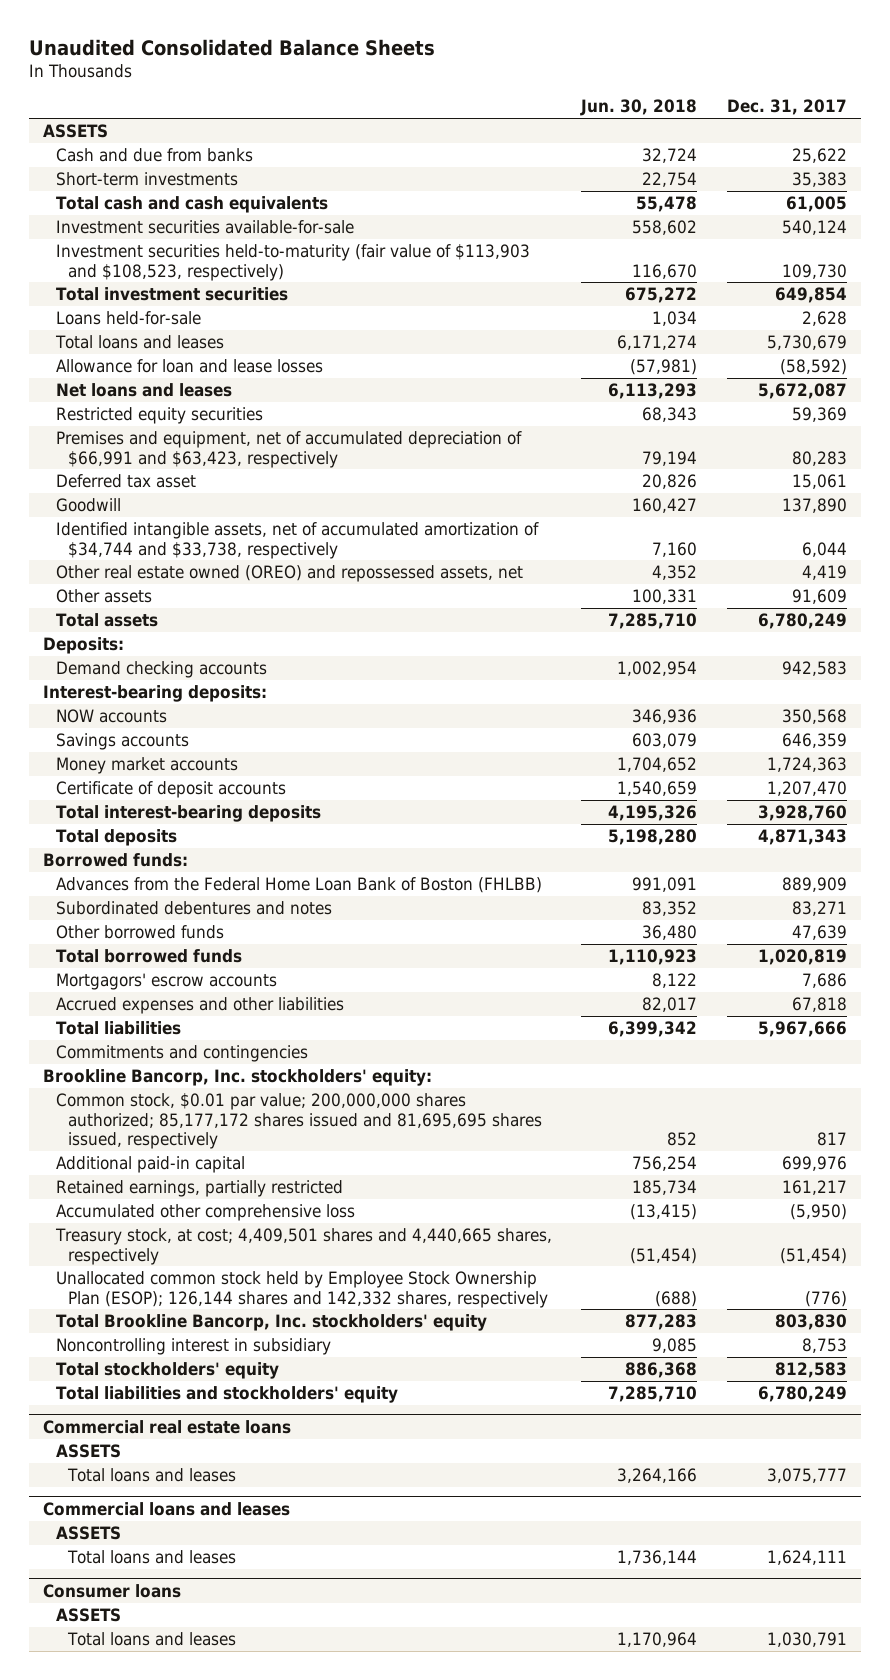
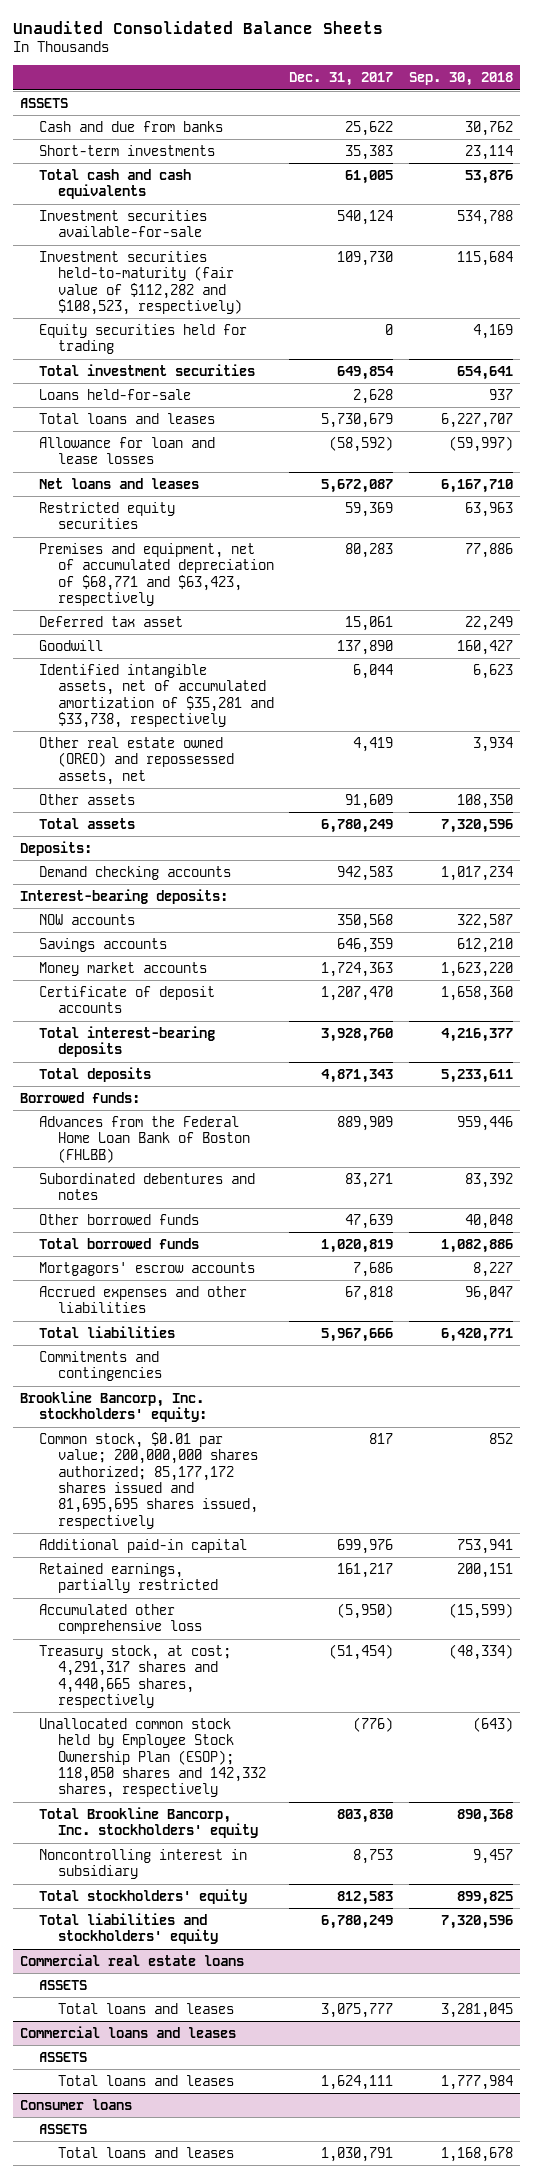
[580,99,698,117] Jun. 30, 2018 -> none
none -> [408,72,513,87] Sep. 30, 2018
[55,244,530,281] Investment securities held-to-maturity (fair value of $113,903 and $108,523, respectively) -> [39,250,242,316] Investment securities held-to-maturity (fair value of $112,282 and $108,523, respectively)
none -> [39,323,248,355] Equity securities held for trading
[55,431,522,468] Premises and equipment, net of accumulated depreciation of $66,991 and $63,423, respectively -> [39,542,274,607] Premises and equipment, net of accumulated depreciation of $68,771 and $63,423, respectively
[55,522,539,559] Identified intangible assets, net of accumulated amortization of $34,744 and $33,738, respectively -> [39,663,274,729] Identified intangible assets, net of accumulated amortization of $35,281 and $33,738, respectively
[54,1228,552,1265] Treasury stock, at cost; 4,409,501 shares and 4,440,665 shares, respectively -> [39,1644,232,1709] Treasury stock, at cost; 4,291,317 shares and 4,440,665 shares, respectively
[55,1271,549,1308] Unallocated common stock held by Employee Stock Ownership Plan (ESOP); 126,144 shares and 142,332 shares, respectively -> [39,1717,266,1799] Unallocated common stock held by Employee Stock Ownership Plan (ESOP); 118,050 shares and 142,332 shares, respectively

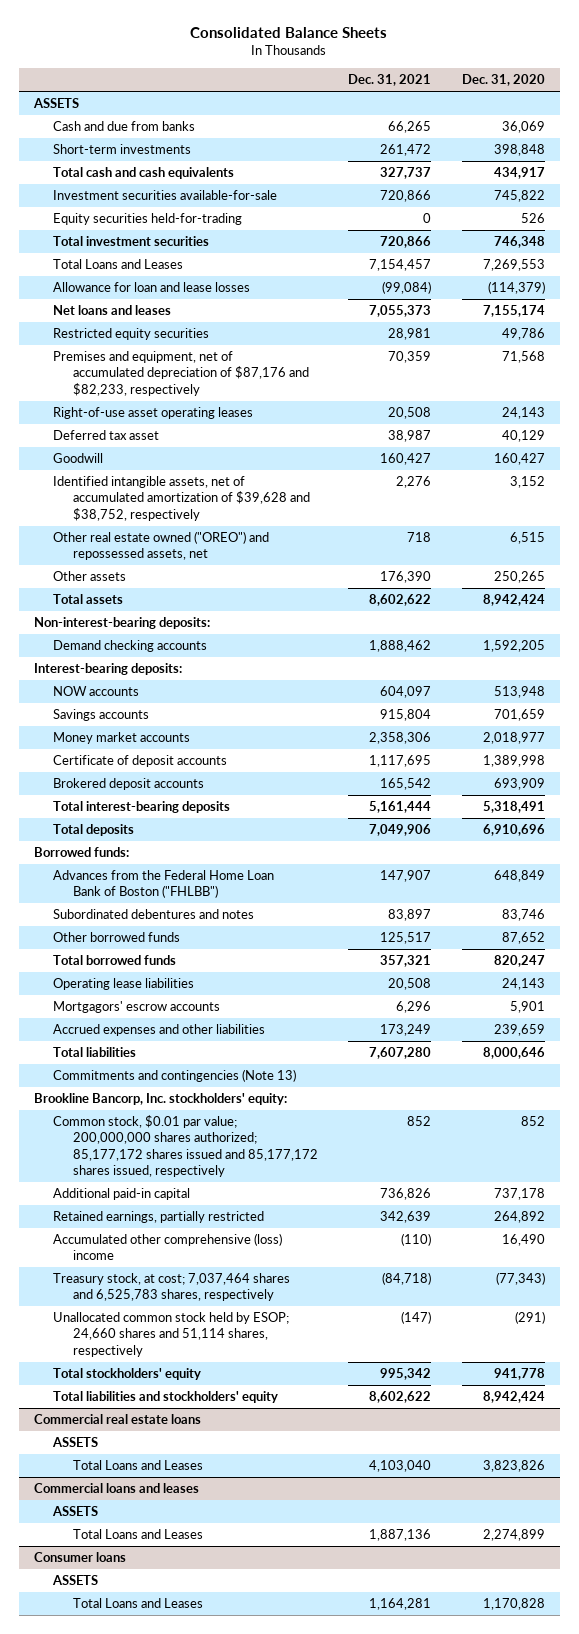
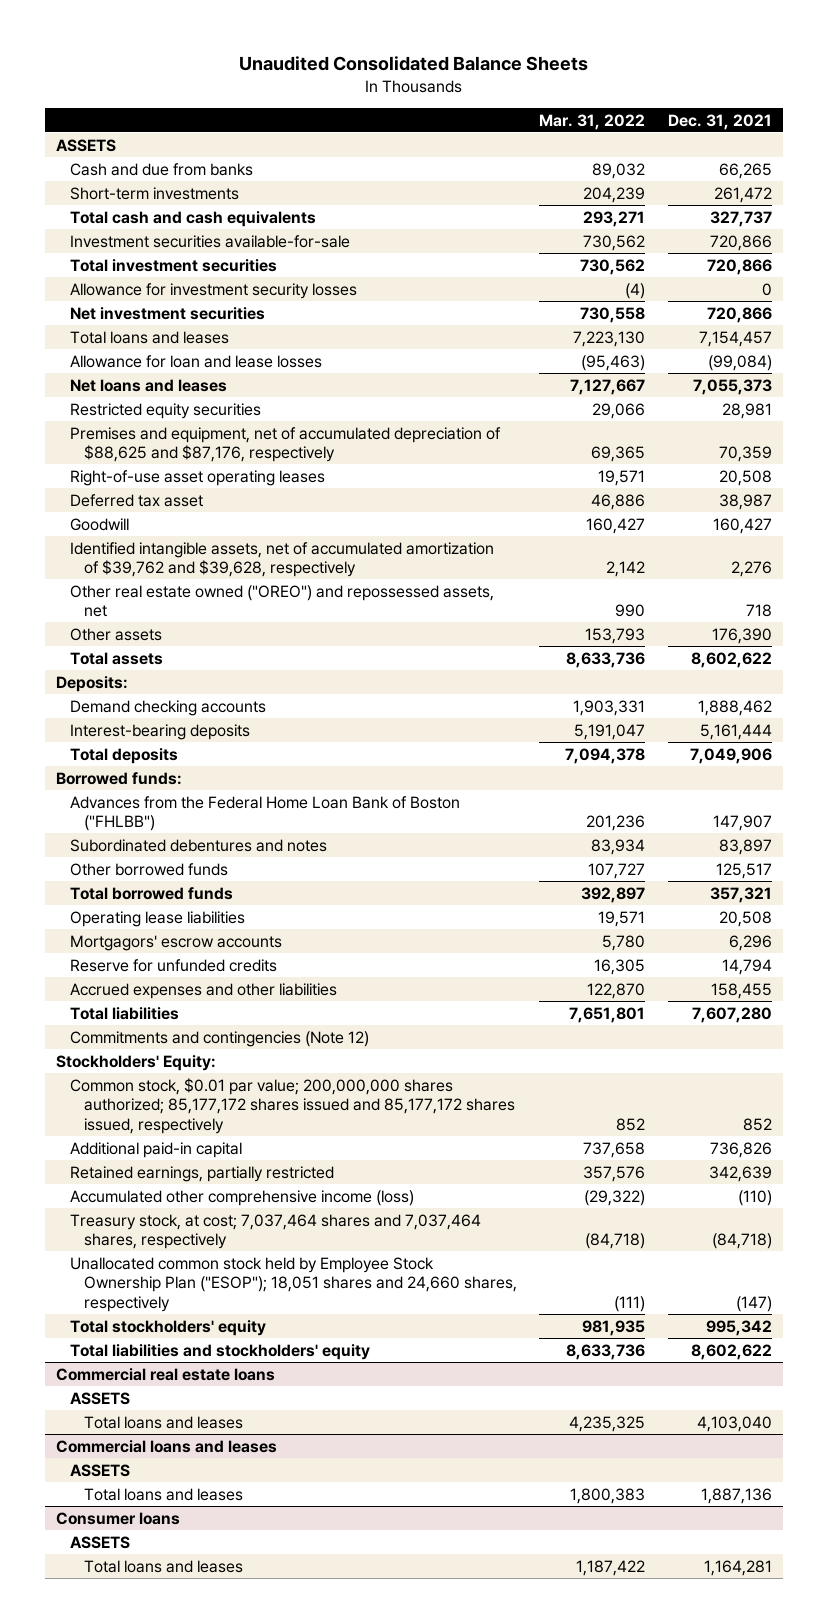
[190,27,388,39] Consolidated Balance Sheets -> [239,56,589,72] Unaudited Consolidated Balance Sheets
[461,74,545,87] Dec. 31, 2020 -> none
none -> [539,113,646,130] Mar. 31, 2022
[53,213,243,226] Equity securities held-for-trading -> none
none -> [70,282,358,299] Allowance for investment security losses
none -> [70,306,266,320] Net investment securities
[53,259,184,270] Total Loans and Leases -> [70,330,230,344] Total loans and leases
[53,351,309,396] Premises and equipment, net of accumulated depreciation of $87,176 and $82,233, respectively -> [70,426,502,463] Premises and equipment, net of accumulated depreciation of $88,625 and $87,176, respectively
[53,476,310,521] Identified intangible assets, net of accumulated amortization of $39,628 and $38,752, respectively -> [70,541,495,578] Identified intangible assets, net of accumulated amortization of $39,762 and $39,628, respectively
[33,617,210,630] Non-interest-bearing deposits: -> none
none -> [56,675,129,692] Deposits:
[33,663,182,676] Interest-bearing deposits: -> none
[53,686,140,697] NOW accounts -> none
[53,709,150,722] Savings accounts -> none
[53,732,191,745] Money market accounts -> none
[53,755,228,768] Certificate of deposit accounts -> none
[53,778,205,791] Brokered deposit accounts -> none
[53,801,231,814] Total interest-bearing deposits -> [70,723,251,740] Interest-bearing deposits
none -> [70,958,278,972] Reserve for unfunded credits
[380,1024,432,1037] 173,249 -> [710,982,772,999] 158,455
[33,1093,287,1106] Brookline Bancorp, Inc. stockholders' equity: -> none
[53,1069,297,1083] Commitments and contingencies (Note 13) -> [70,1030,370,1047] Commitments and contingencies (Note 12)
none -> [56,1054,217,1071] Stockholders' Equity:
[53,1233,283,1261] Accumulated other comprehensive (loss) income -> [70,1189,415,1206] Accumulated other comprehensive income (loss)
[53,1273,291,1302] Treasury stock, at cost; 7,037,464 shares and 6,525,783 shares, respectively -> [70,1213,482,1250] Treasury stock, at cost; 7,037,464 shares and 7,037,464 shares, respectively
[53,1312,290,1357] Unallocated common stock held by ESOP; 24,660 shares and 51,114 shares, respectively -> [70,1256,517,1312] Unallocated common stock held by Employee Stock Ownership Plan ("ESOP"); 18,051 shares and 24,660 shares, respectively
[72,1460,203,1471] Total Loans and Leases -> [83,1415,243,1429] Total loans and leases
[72,1529,203,1540] Total Loans and Leases -> [83,1487,243,1501] Total loans and leases
[72,1598,203,1609] Total Loans and Leases -> [83,1559,243,1573] Total loans and leases

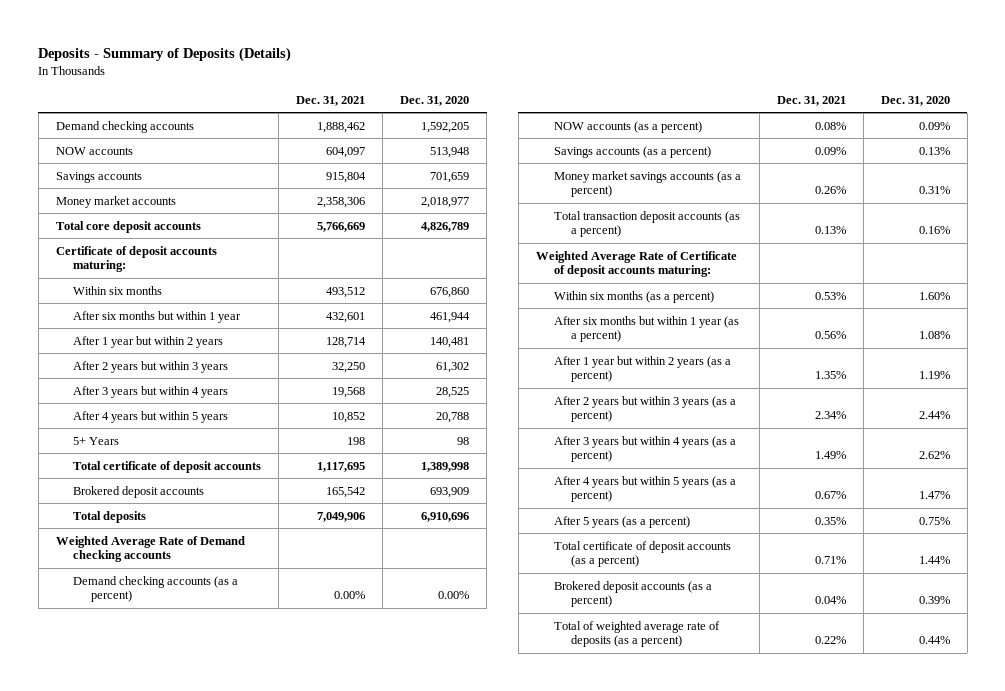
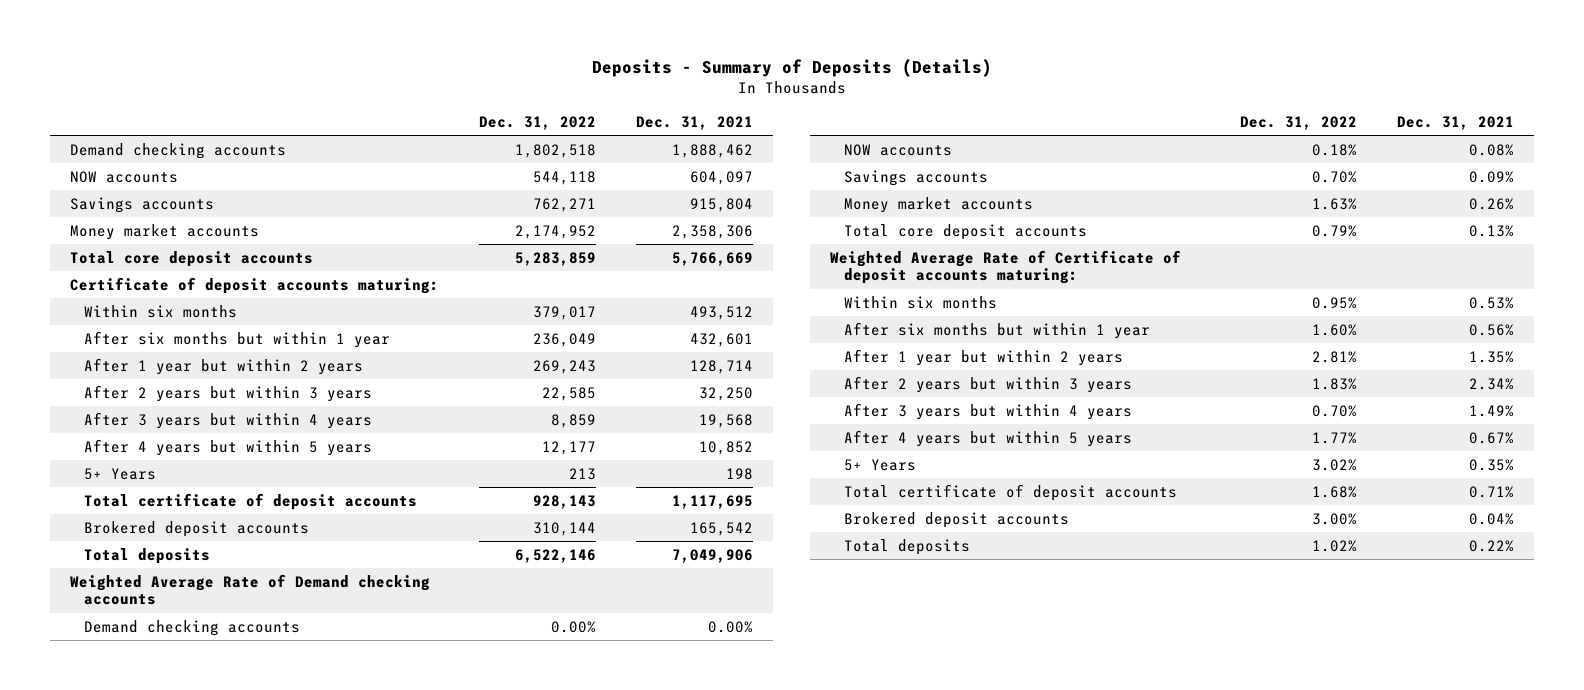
[400,95,470,106] Dec. 31, 2020 -> none
none -> [478,115,596,130] Dec. 31, 2022
[73,575,239,603] Demand checking accounts (as a percent) -> [83,619,300,636] Demand checking accounts
[553,120,702,133] NOW accounts (as a percent) -> [844,143,953,156] NOW accounts
[553,145,711,158] Savings accounts (as a percent) -> [844,169,989,186] Savings accounts
[553,170,741,198] Money market savings accounts (as a percent) -> [844,196,1034,213] Money market accounts
[553,210,740,238] Total transaction deposit accounts (as a percent) -> [844,223,1088,240] Total core deposit accounts
[553,290,714,303] Within six months (as a percent) -> [844,295,998,309] Within six months
[553,315,739,343] After six months but within 1 year (as a percent) -> [844,321,1151,339] After six months but within 1 year
[553,355,731,383] After 1 year but within 2 years (as a percent) -> [844,348,1124,366] After 1 year but within 2 years
[553,395,736,423] After 2 years but within 3 years (as a percent) -> [844,375,1133,393] After 2 years but within 3 years
[553,435,736,463] After 3 years but within 4 years (as a percent) -> [844,402,1133,420] After 3 years but within 4 years
[553,475,736,503] After 4 years but within 5 years (as a percent) -> [844,429,1133,447] After 4 years but within 5 years
[553,515,690,528] After 5 years (as a percent) -> [844,458,917,471] 5+ Years
[553,540,731,568] Total certificate of deposit accounts (as a percent) -> [844,483,1178,501] Total certificate of deposit accounts
[553,580,712,608] Brokered deposit accounts (as a percent) -> [844,511,1070,528] Brokered deposit accounts
[553,620,720,648] Total of weighted average rate of deposits (as a percent) -> [844,538,971,555] Total deposits

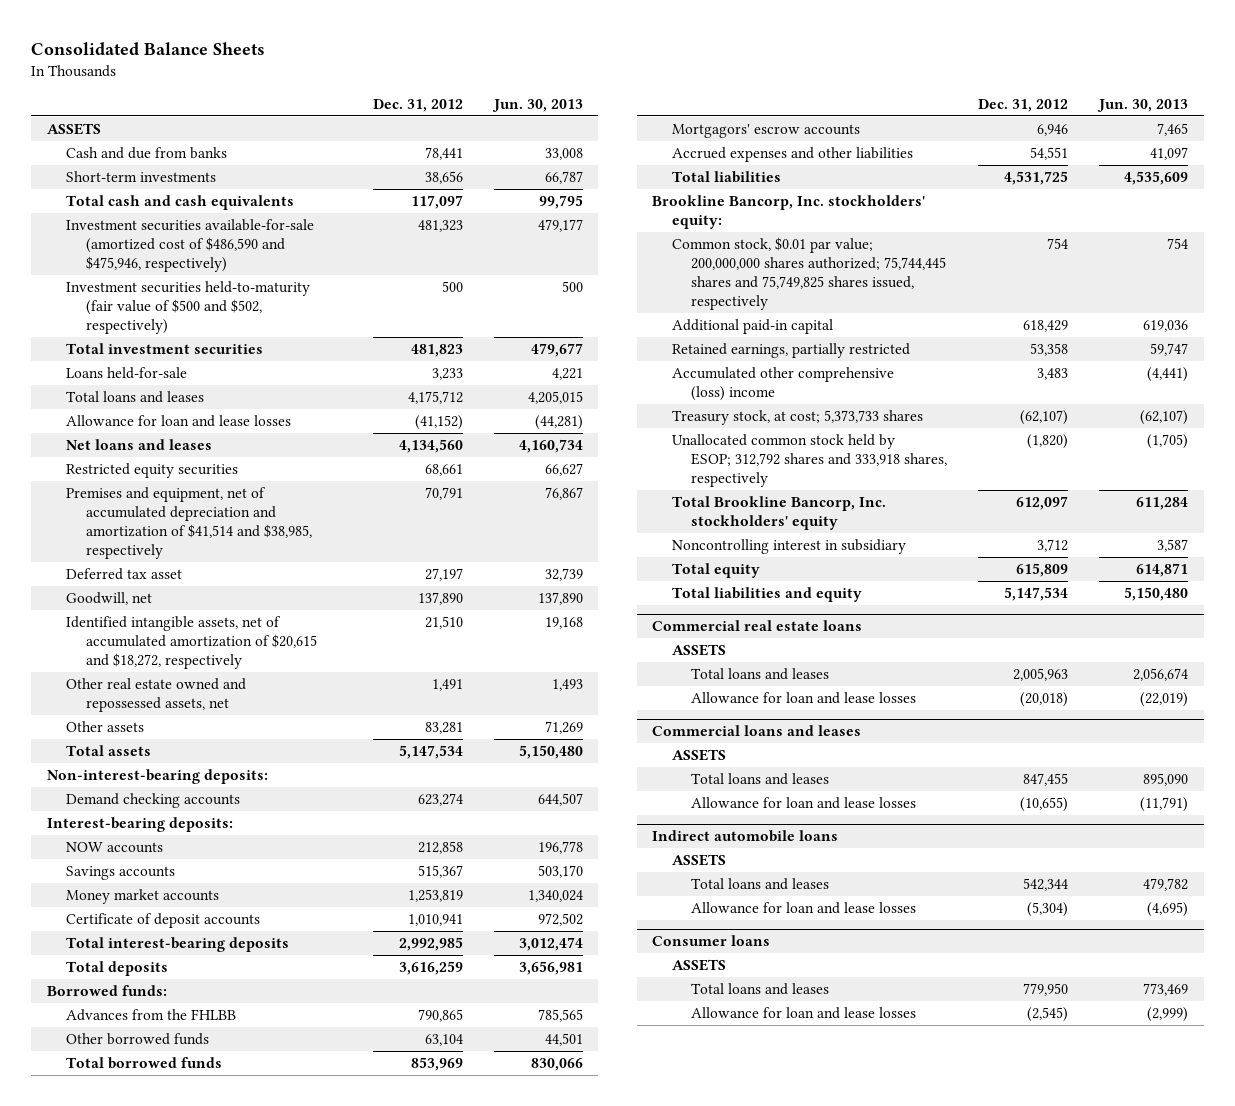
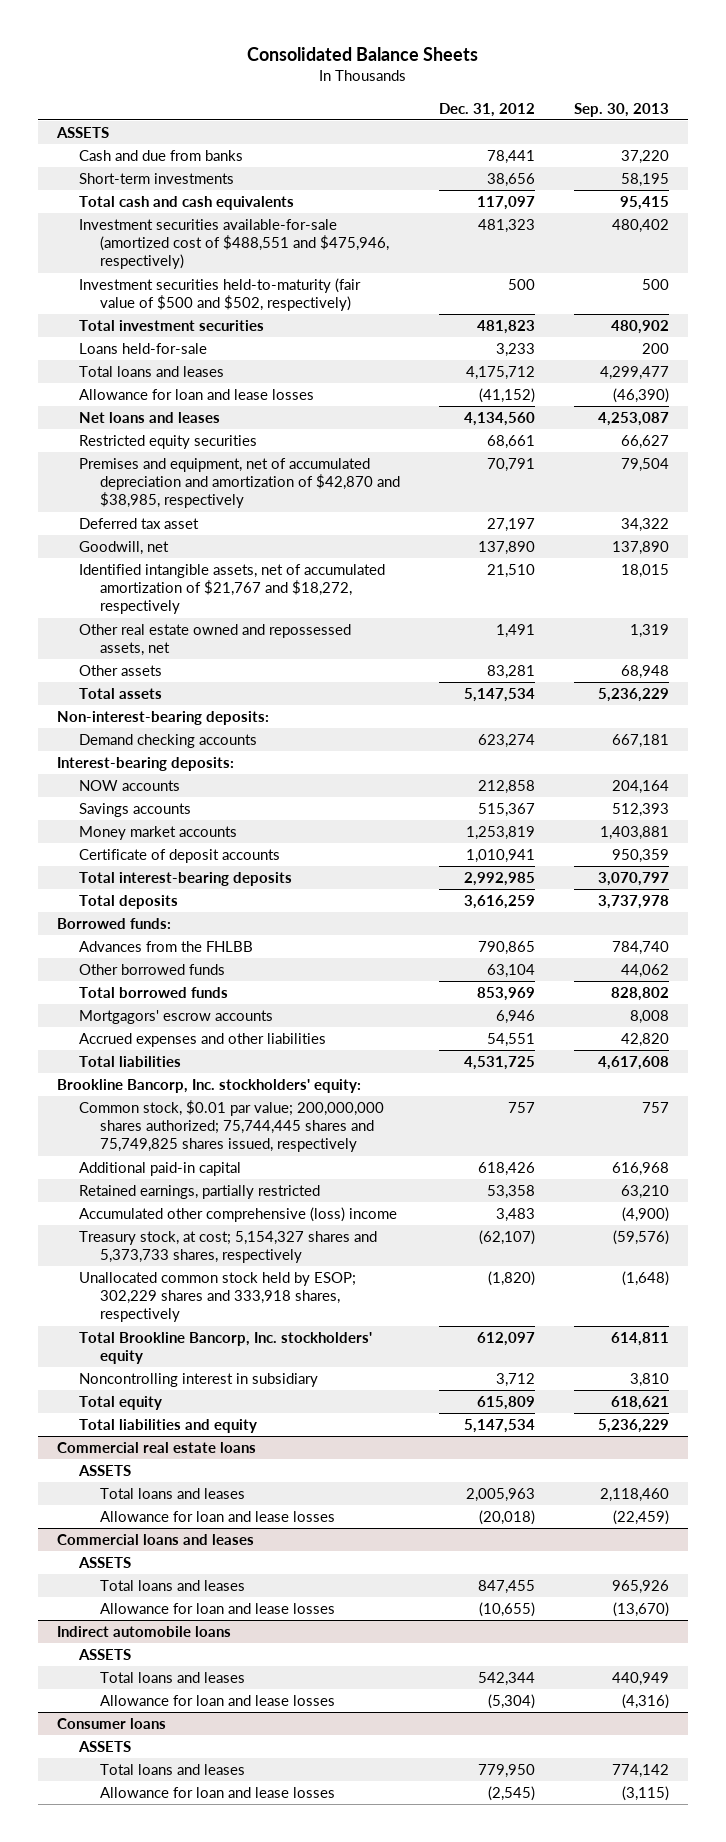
[491,98,583,112] Jun. 30, 2013 -> none
none -> [573,102,669,117] Sep. 30, 2013
[66,219,315,272] Investment securities available-for-sale (amortized cost of $486,590 and $475,946, respectively) -> [78,219,389,270] Investment securities available-for-sale (amortized cost of $488,551 and $475,946, respectively)
[66,487,312,559] Premises and equipment, net of accumulated depreciation and amortization of $41,514 and $38,985, respectively -> [78,458,400,509] Premises and equipment, net of accumulated depreciation and amortization of $42,870 and $38,985, respectively
[66,616,317,669] Identified intangible assets, net of accumulated amortization of $20,615 and $18,272, respectively -> [78,564,385,615] Identified intangible assets, net of accumulated amortization of $21,767 and $18,272, respectively
[1047,238,1069,250] 754 -> [507,1102,535,1114] 757
[1023,320,1069,333] 618,429 -> [477,1162,535,1177] 618,426
[671,410,923,426] Treasury stock, at cost; 5,373,733 shares -> [78,1231,377,1264] Treasury stock, at cost; 5,154,327 shares and 5,373,733 shares, respectively
[671,434,948,487] Unallocated common stock held by ESOP; 312,792 shares and 333,918 shares, respectively -> [78,1272,356,1323] Unallocated common stock held by ESOP; 302,229 shares and 333,918 shares, respectively

